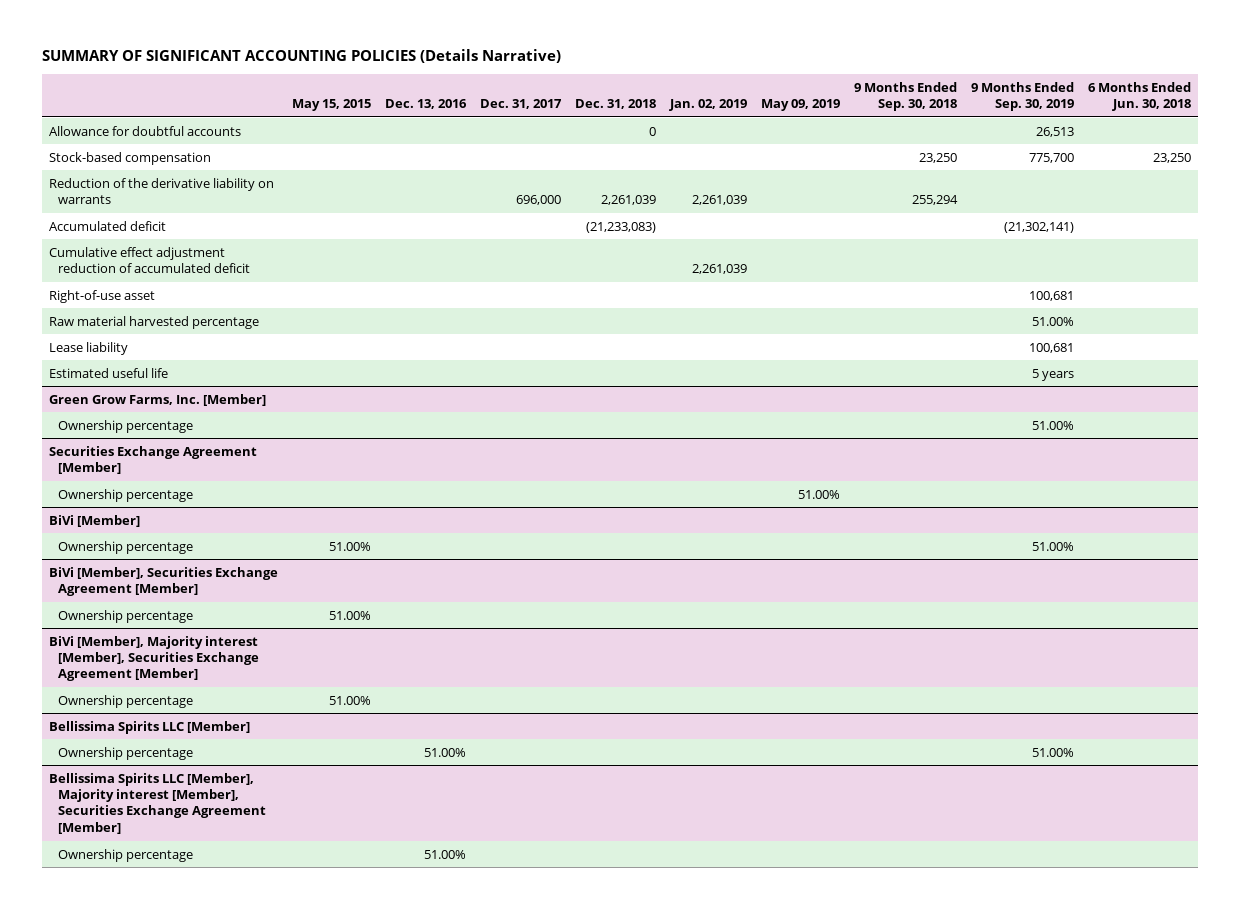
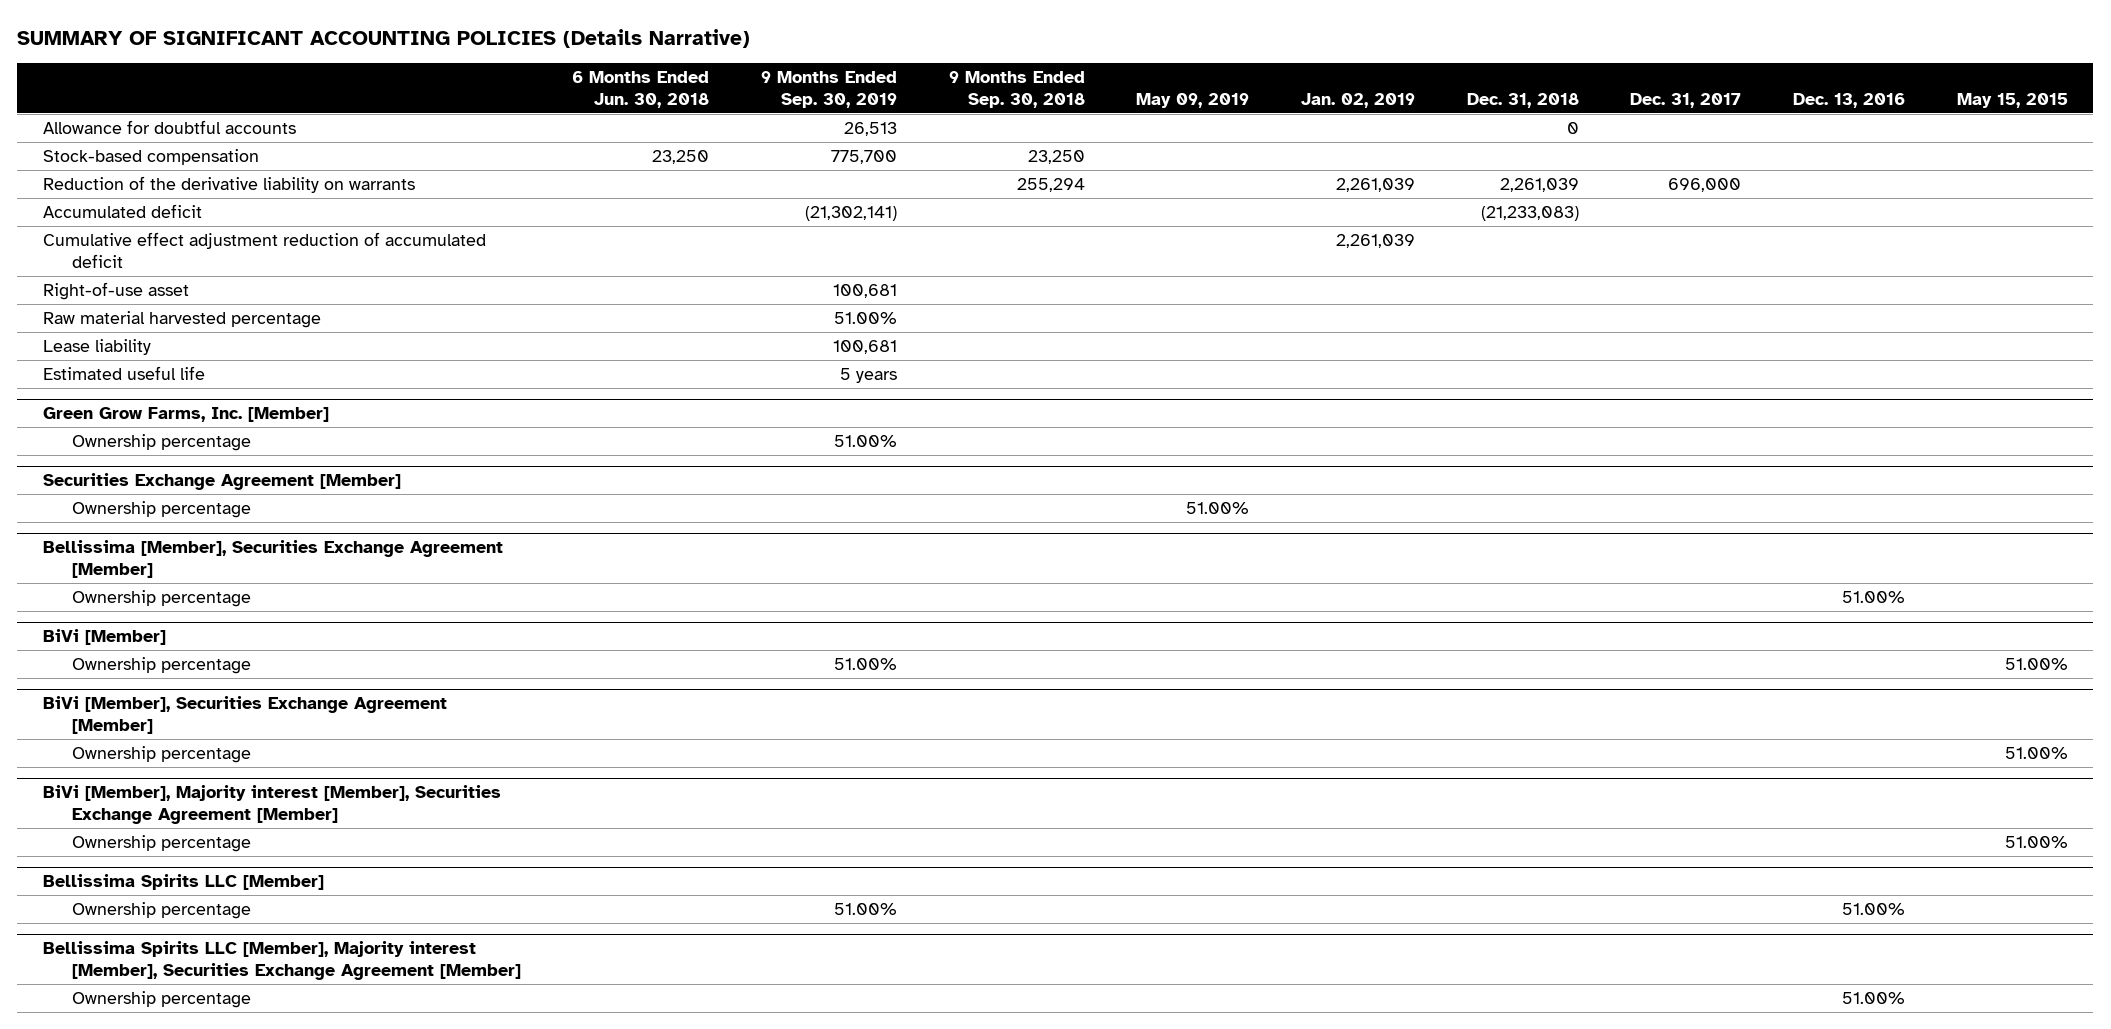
none -> [43,539,504,579] Bellissima [Member], Securities Exchange Agreement [Member]
none -> [71,589,251,607] Ownership percentage

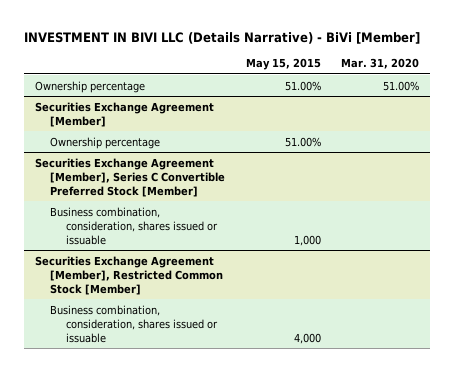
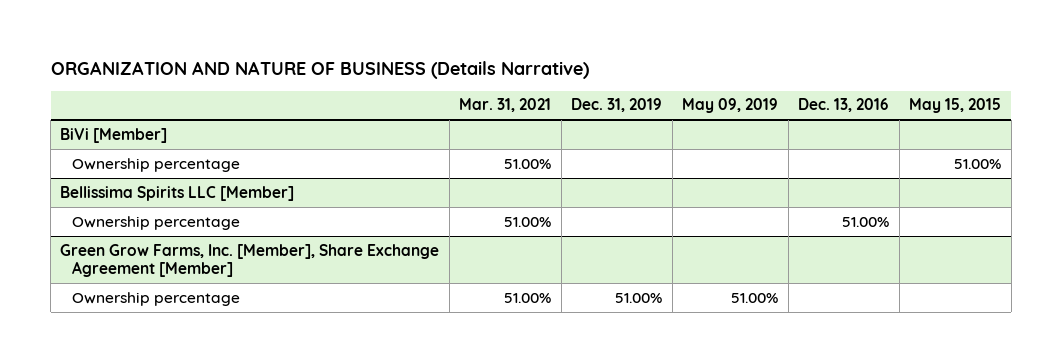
[24,31,421,44] INVESTMENT IN BIVI LLC (Details Narrative) - BiVi [Member] -> [50,60,589,79] ORGANIZATION AND NATURE OF BUSINESS (Details Narrative)
[341,58,420,70] Mar. 31, 2020 -> none
none -> [459,98,552,113] Mar. 31, 2021
none -> [571,98,663,113] Dec. 31, 2019
none -> [682,98,779,114] May 09, 2019
none -> [798,98,890,113] Dec. 13, 2016
[34,80,145,93] Ownership percentage -> none
[34,101,214,127] Securities Exchange Agreement [Member] -> [60,127,168,143] BiVi [Member]
[34,157,226,197] Securities Exchange Agreement [Member], Series C Convertible Preferred Stock [Member] -> none
[50,206,218,245] Business combination, consideration, shares issued or issuable -> none
[34,255,224,295] Securities Exchange Agreement [Member], Restricted Common Stock [Member] -> none
[50,304,218,343] Business combination, consideration, shares issued or issuable -> none
none -> [60,185,295,201] Bellissima Spirits LLC [Member]
none -> [72,215,241,230] Ownership percentage
none -> [60,243,440,278] Green Grow Farms, Inc. [Member], Share Exchange Agreement [Member]
none -> [72,291,241,306] Ownership percentage

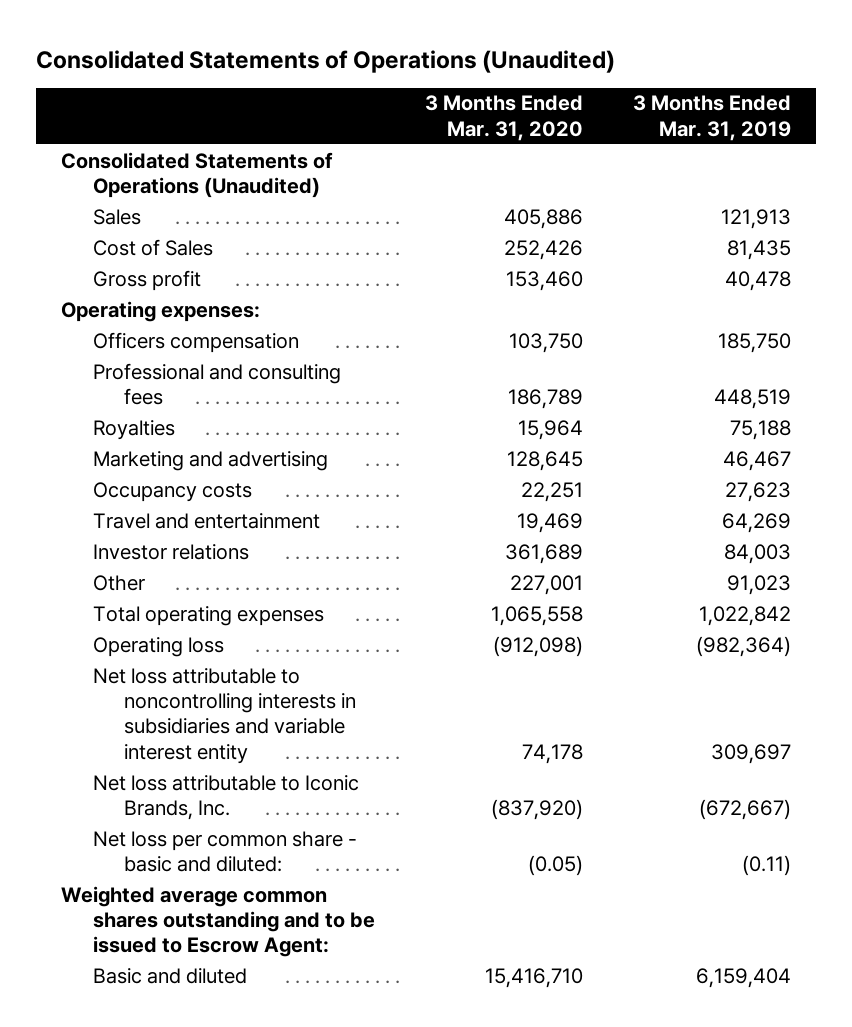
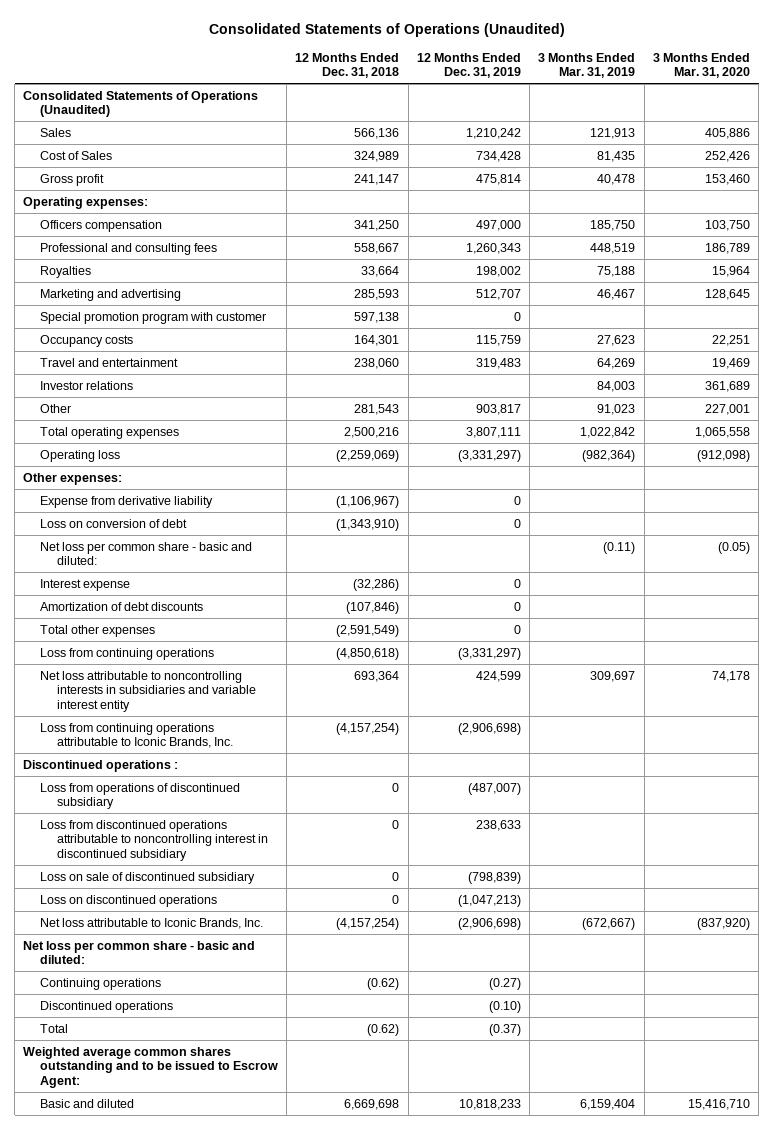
none -> [295,52,400,79] 12 Months Ended Dec. 31, 2018
none -> [416,52,521,79] 12 Months Ended Dec. 31, 2019
none -> [40,311,267,324] Special promotion program with customer
none -> [23,472,123,485] Other expenses:
none -> [40,495,214,508] Expense from derivative liability
none -> [40,518,188,528] Loss on conversion of debt
[92,830,357,872] Net loss per common share - basic and diluted: -> [40,541,253,566] Net loss per common share - basic and diluted:
none -> [40,578,131,591] Interest expense
none -> [40,601,204,611] Amortization of debt discounts
none -> [40,624,156,637] Total other expenses
none -> [40,647,215,660] Loss from continuing operations
none -> [40,722,233,749] Loss from continuing operations attributable to Iconic Brands, Inc.
none -> [23,759,179,772] Discontinued operations :
none -> [40,782,241,810] Loss from operations of discontinued subsidiary
none -> [40,819,268,861] Loss from discontinued operations attributable to noncontrolling interest in discontinued subsidiary
none -> [40,871,256,884] Loss on sale of discontinued subsidiary
none -> [40,894,218,907] Loss on discontinued operations
none -> [23,940,256,965] Net loss per common share - basic and diluted:
none -> [40,977,162,990] Continuing operations
none -> [40,1000,174,1013] Discontinued operations
none -> [40,1023,69,1033] Total

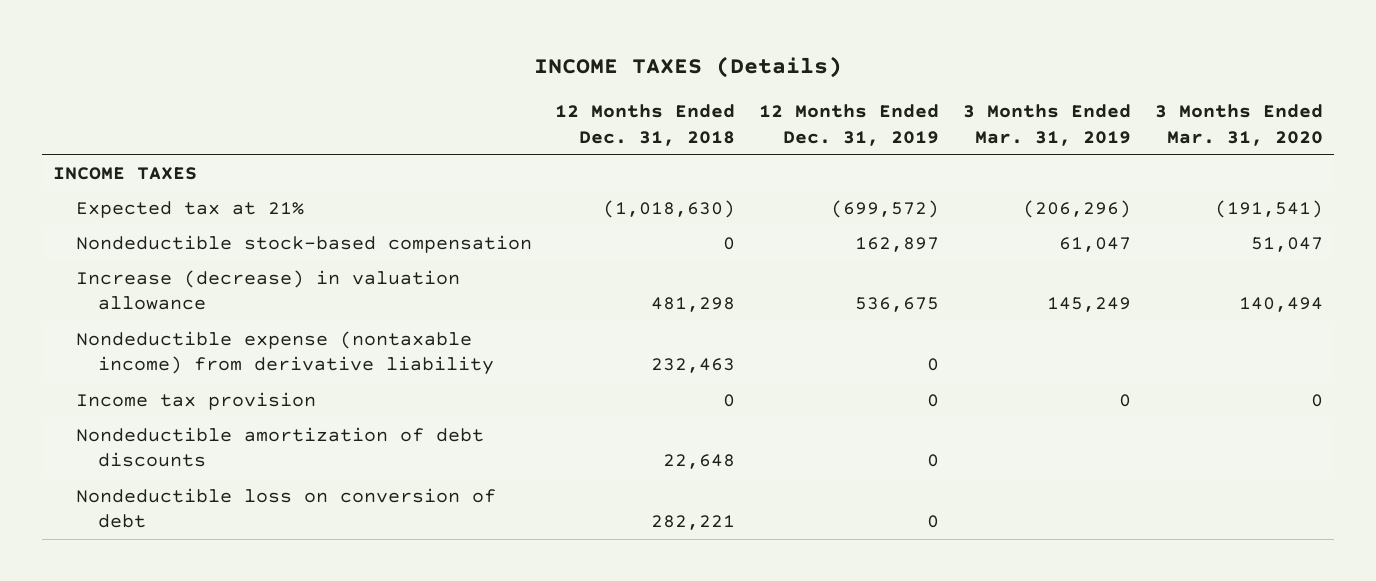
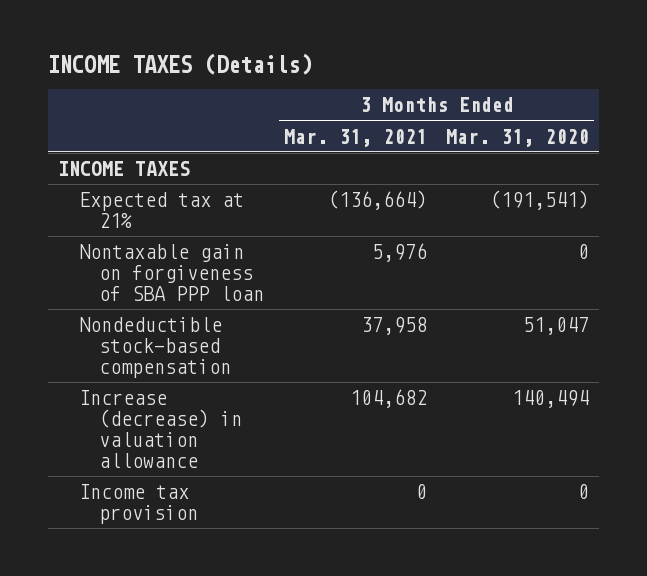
[555,103,736,146] 12 Months Ended Dec. 31, 2018 -> none
[759,103,940,146] 12 Months Ended Dec. 31, 2019 -> none
[962,103,1131,146] 3 Months Ended Mar. 31, 2019 -> none
none -> [283,128,427,147] Mar. 31, 2021
none -> [78,244,265,301] Nontaxable gain on forgiveness of SBA PPP loan
[75,330,495,376] Nondeductible expense (nontaxable income) from derivative liability -> none
[75,426,484,468] Nondeductible amortization of debt discounts -> none
[75,487,496,529] Nondeductible loss on conversion of debt -> none

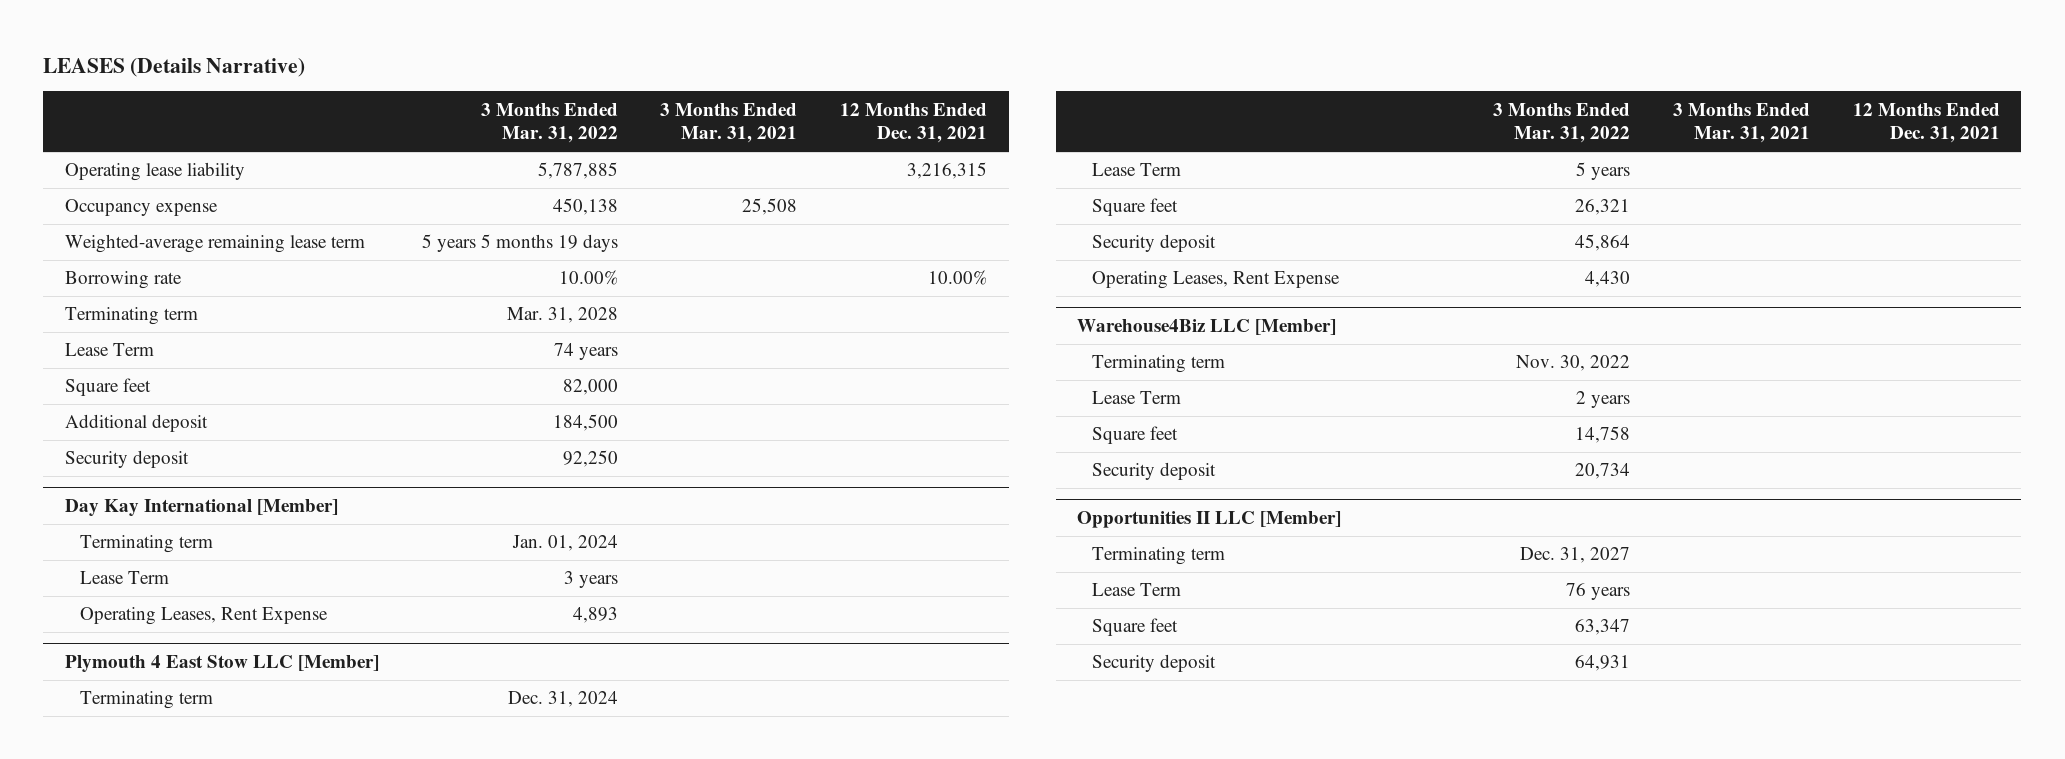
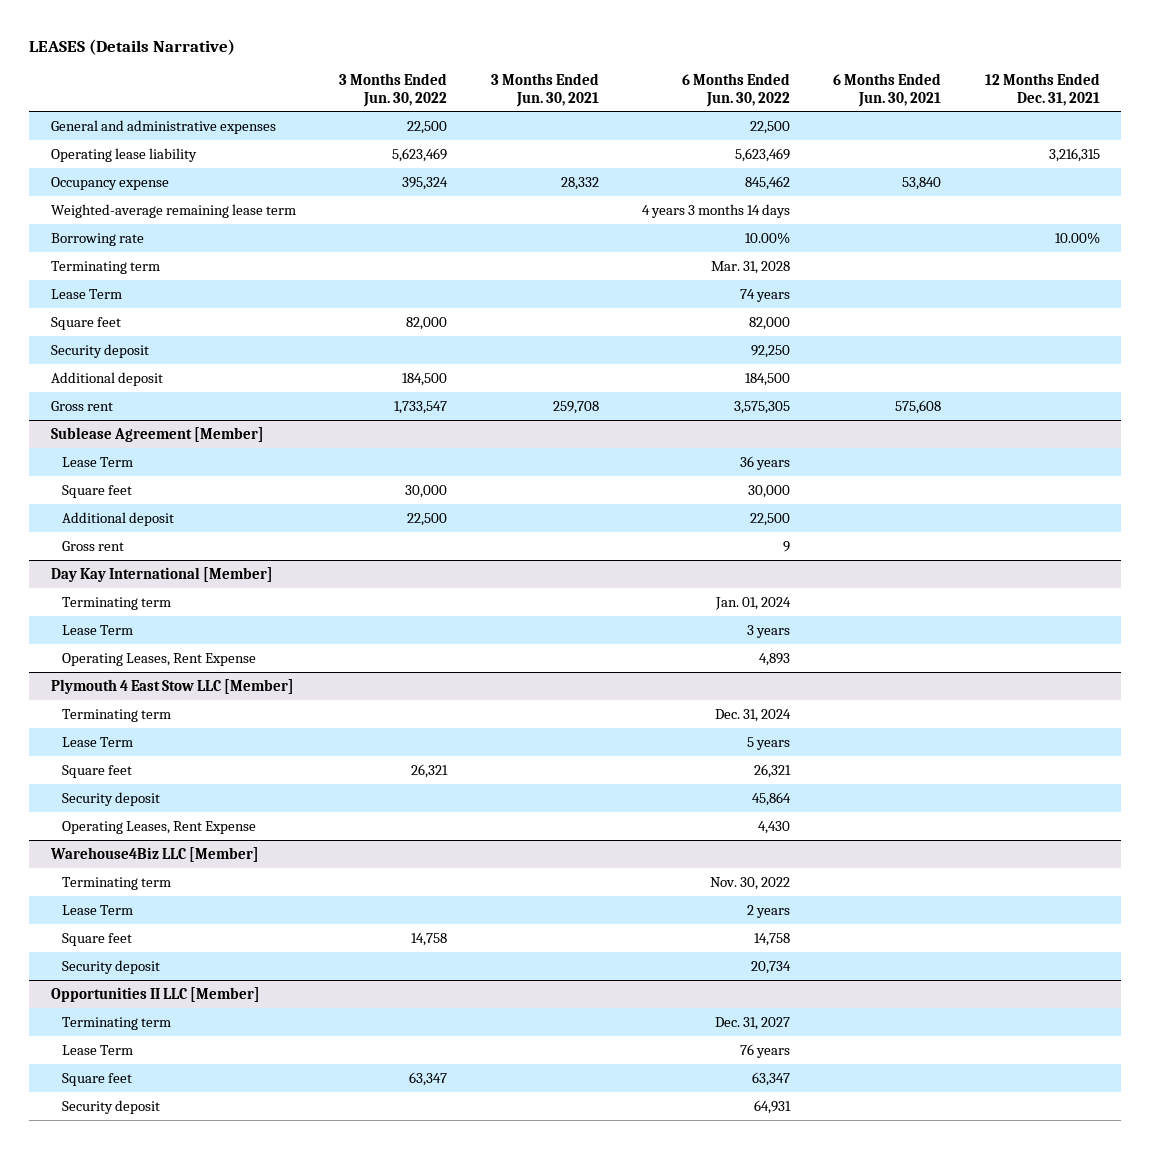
[480,102,618,144] 3 Months Ended Mar. 31, 2022 -> none
[660,102,798,144] 3 Months Ended Mar. 31, 2021 -> none
none -> [339,73,448,107] 3 Months Ended Jun. 30, 2022
none -> [490,73,599,107] 3 Months Ended Jun. 30, 2021
none -> [681,73,790,107] 6 Months Ended Jun. 30, 2022
none -> [833,73,942,107] 6 Months Ended Jun. 30, 2021
none -> [50,119,276,134] General and administrative expenses
[64,414,208,433] Additional deposit -> [50,371,163,386] Additional deposit
none -> [50,400,113,411] Gross rent
none -> [50,426,264,442] Sublease Agreement [Member]
none -> [61,456,133,467] Lease Term
none -> [61,484,132,498] Square feet
none -> [61,511,174,526] Additional deposit
none -> [61,540,124,551] Gross rent

